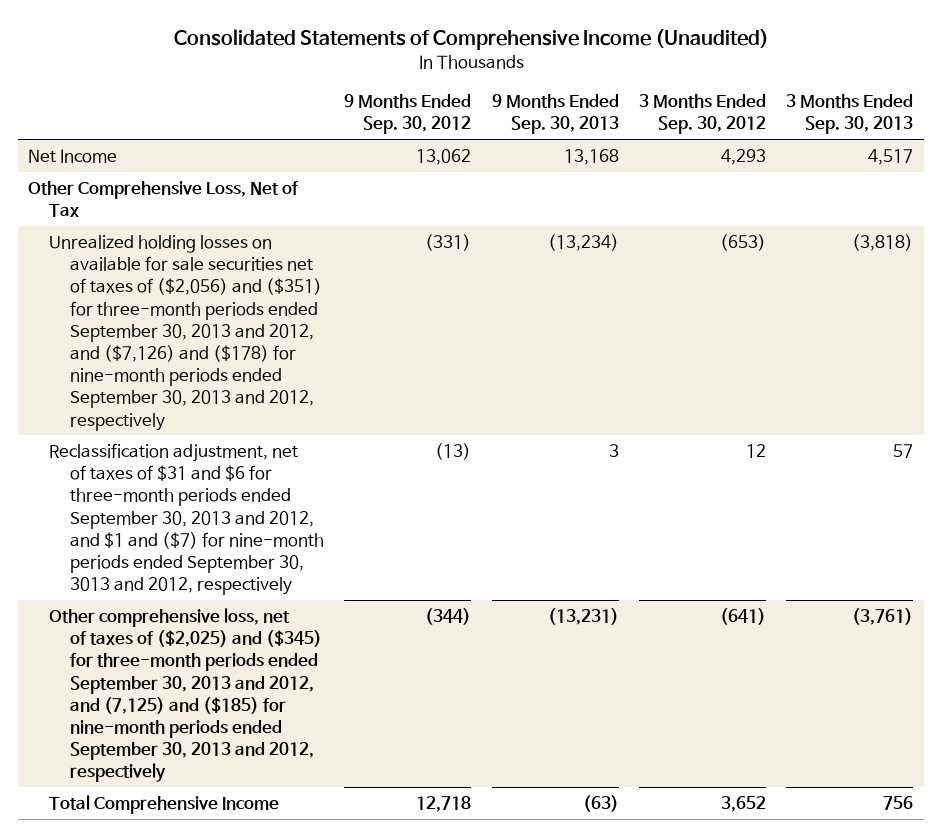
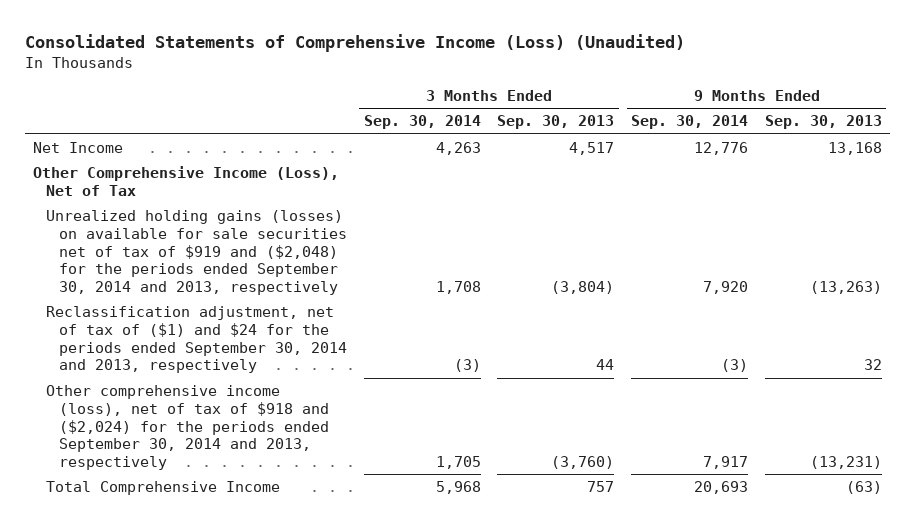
[173,28,769,50] Consolidated Statements of Comprehensive Income (Unaudited) -> [24,34,685,53] Consolidated Statements of Comprehensive Income (Loss) (Unaudited)
[344,94,472,135] 9 Months Ended Sep. 30, 2012 -> none
[638,94,766,135] 3 Months Ended Sep. 30, 2012 -> none
none -> [363,115,481,130] Sep. 30, 2014
none -> [631,115,749,130] Sep. 30, 2014
[28,181,300,218] Other Comprehensive Loss, Net of Tax -> [33,166,340,196] Other Comprehensive Income (Loss), Net of Tax
[48,235,322,431] Unrealized holding losses on available for sale securities net of taxes of ($2,056) and ($351) for three-month periods ended September 30, 2013 and 2012, and ($7,126) and ($178) for nine-month periods ended September 30, 2013 and 2012, respectively -> [46,210,347,296] Unrealized holding gains (losses) on available for sale securities net of tax of $919 and ($2,048) for the periods ended September 30, 2014 and 2013, respectively
[547,234,619,252] (13,234) -> [809,281,882,295] (13,263)
[852,234,914,252] (3,818) -> [551,281,615,295] (3,804)
[48,443,324,596] Reclassification adjustment, net of taxes of $31 and $6 for three-month periods ended September 30, 2013 and 2012, and $1 and ($7) for nine-month periods ended September 30, 3013 and 2012, respectively -> [46,306,347,374] Reclassification adjustment, net of tax of ($1) and $24 for the periods ended September 30, 2014 and 2013, respectively
[608,444,619,458] 3 -> [863,359,882,371] 32
[893,444,914,459] 57 -> [596,359,615,371] 44
[48,608,322,783] Other comprehensive loss, net of taxes of ($2,025) and ($345) for three-month periods ended September 30, 2013 and 2012, and (7,125) and ($185) for nine-month periods ended September 30, 2013 and 2012, respectively -> [46,385,329,471] Other comprehensive income (loss), net of tax of $918 and ($2,024) for the periods ended September 30, 2014 and 2013, respectively
[852,608,914,626] (3,761) -> [551,456,615,470] (3,760)
[883,796,914,811] 756 -> [587,481,615,493] 757

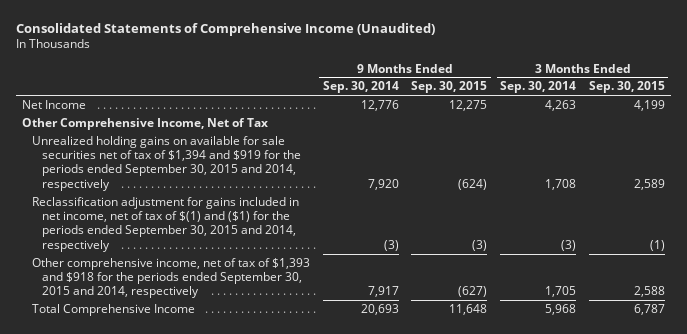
[24,34,685,53] Consolidated Statements of Comprehensive Income (Loss) (Unaudited) -> [15,23,435,37] Consolidated Statements of Comprehensive Income (Unaudited)
[497,115,615,130] Sep. 30, 2013 -> none
[764,115,882,130] Sep. 30, 2013 -> none
none -> [411,81,488,94] Sep. 30, 2015
none -> [589,81,666,94] Sep. 30, 2015
[33,166,340,196] Other Comprehensive Income (Loss), Net of Tax -> [22,117,269,130] Other Comprehensive Income, Net of Tax
[46,210,347,296] Unrealized holding gains (losses) on available for sale securities net of tax of $919 and ($2,048) for the periods ended September 30, 2014 and 2013, respectively -> [31,135,301,191] Unrealized holding gains on available for sale securities net of tax of $1,394 and $919 for the periods ended September 30, 2015 and 2014, respectively
[46,306,347,374] Reclassification adjustment, net of tax of ($1) and $24 for the periods ended September 30, 2014 and 2013, respectively -> [31,196,299,252] Reclassification adjustment for gains included in net income, net of tax of $(1) and ($1) for the periods ended September 30, 2015 and 2014, respectively
[46,385,329,471] Other comprehensive income (loss), net of tax of $918 and ($2,024) for the periods ended September 30, 2014 and 2013, respectively -> [31,257,310,299] Other comprehensive income, net of tax of $1,393 and $918 for the periods ended September 30, 2015 and 2014, respectively

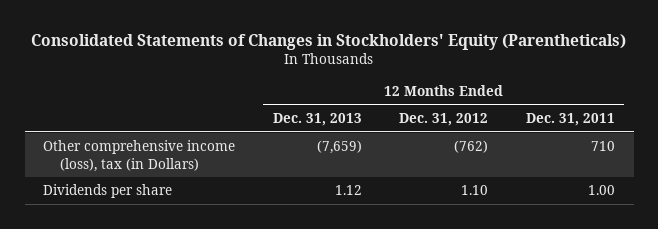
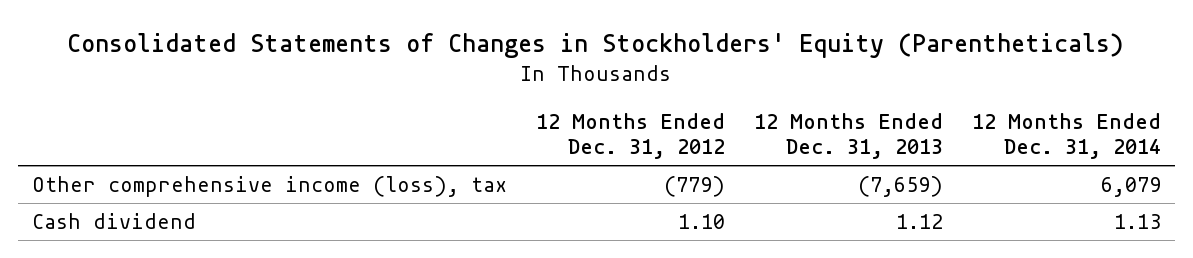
[526,113,616,127] Dec. 31, 2011 -> none
none -> [971,112,1161,160] 12 Months Ended Dec. 31, 2014
[43,140,236,172] Other comprehensive income (loss), tax (in Dollars) -> [32,176,508,198] Other comprehensive income (loss), tax
[454,140,489,154] (762) -> [664,176,726,198] (779)
[43,184,173,199] Dividends per share -> [32,213,197,230] Cash dividend

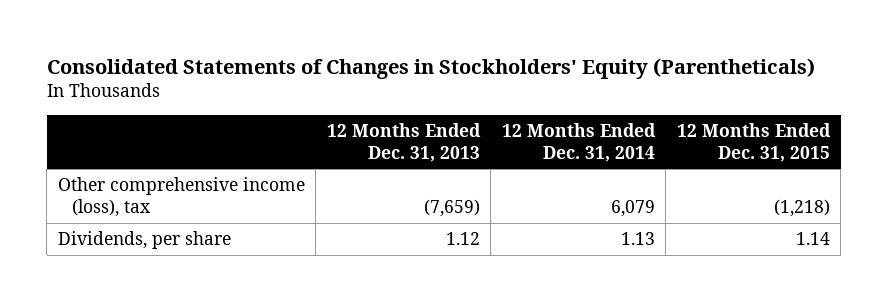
[536,112,726,160] 12 Months Ended Dec. 31, 2012 -> none
none -> [676,122,831,162] 12 Months Ended Dec. 31, 2015
[32,213,197,230] Cash dividend -> [57,231,231,250] Dividends, per share

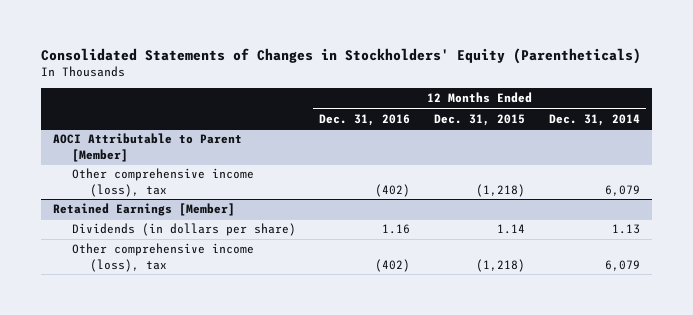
[326,122,481,162] 12 Months Ended Dec. 31, 2013 -> none
none -> [319,113,411,126] Dec. 31, 2016
none -> [52,133,242,162] AOCI Attributable to Parent [Member]
none -> [52,203,235,217] Retained Earnings [Member]
[57,231,231,250] Dividends, per share -> [71,223,296,237] Dividends (in dollars per share)
none -> [71,243,254,272] Other comprehensive income (loss), tax

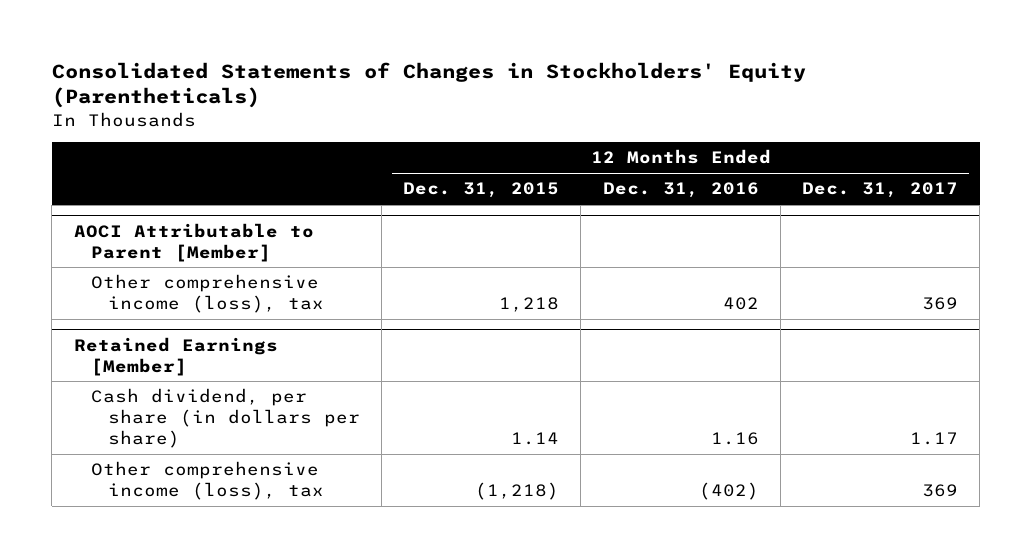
[548,113,640,126] Dec. 31, 2014 -> none
none -> [802,182,959,199] Dec. 31, 2017
[375,183,411,197] (402) -> [722,297,759,311] 402
[476,183,526,197] (1,218) -> [499,297,560,313] 1,218
[71,223,296,237] Dividends (in dollars per share) -> [90,388,360,449] Cash dividend, per share (in dollars per share)

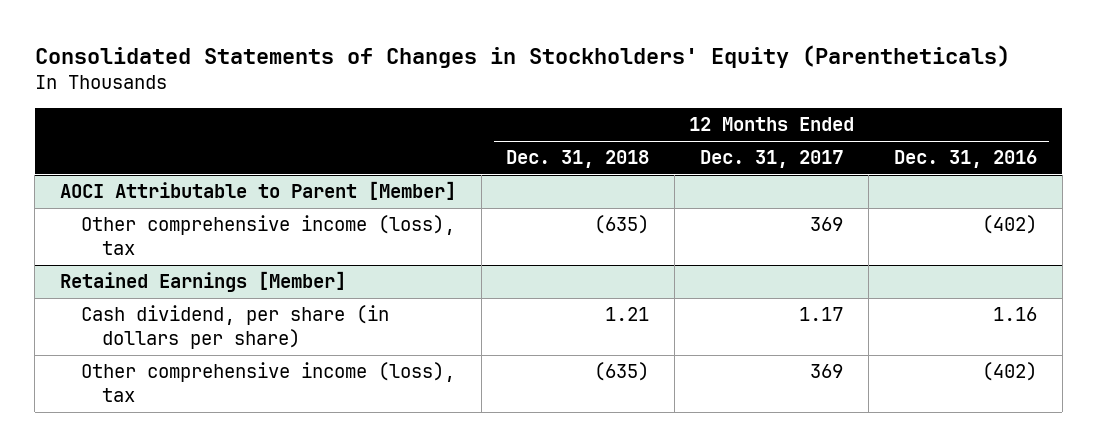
[403,182,560,199] Dec. 31, 2015 -> none
none -> [506,150,650,169] Dec. 31, 2018
[722,297,759,311] 402 -> [981,215,1037,235] (402)

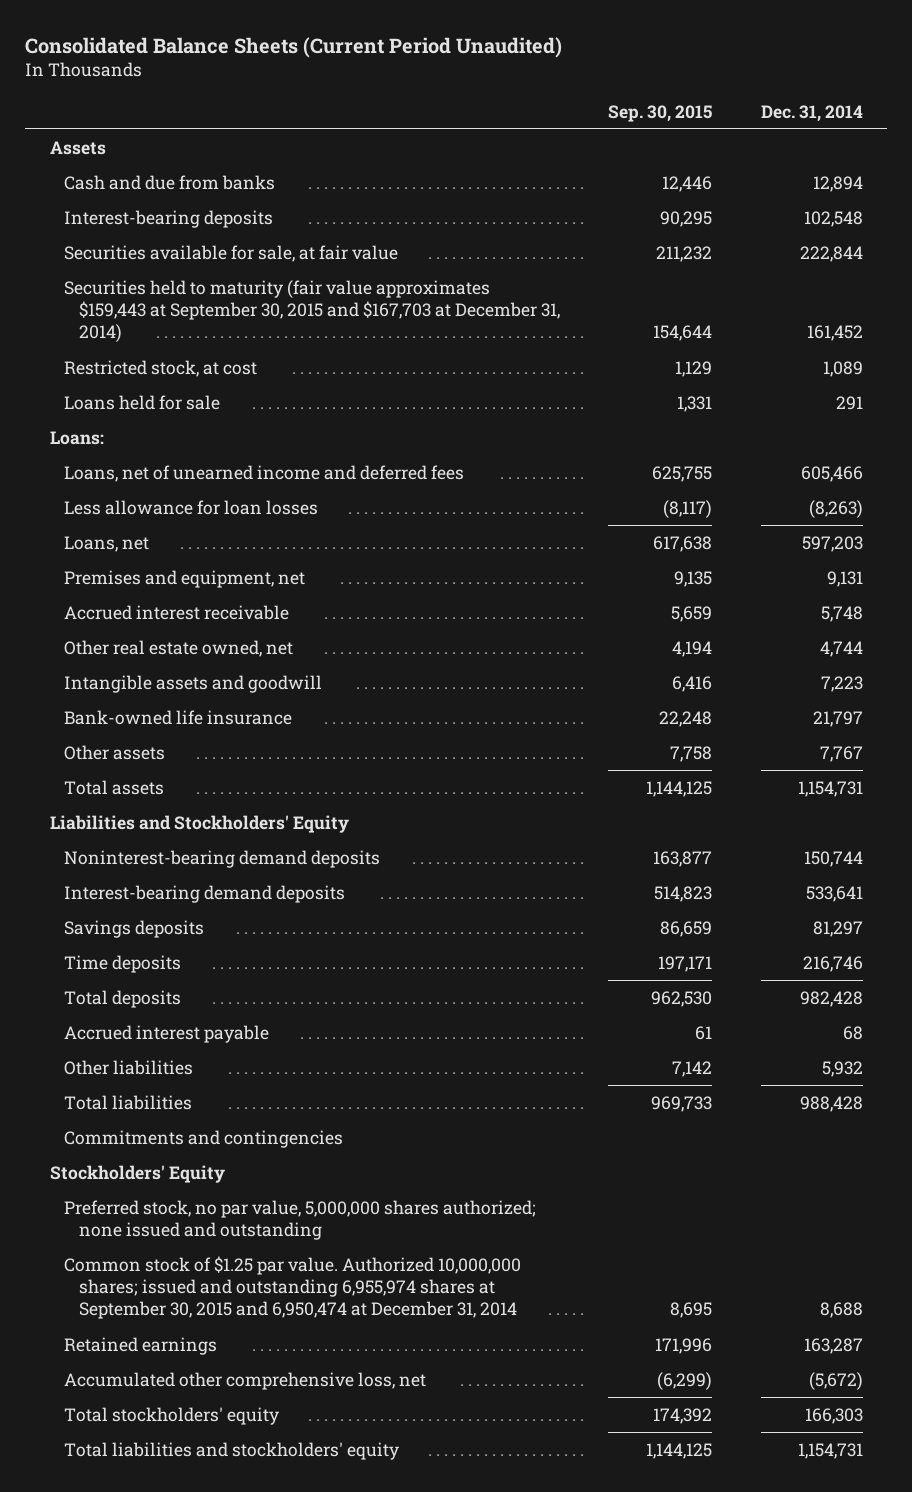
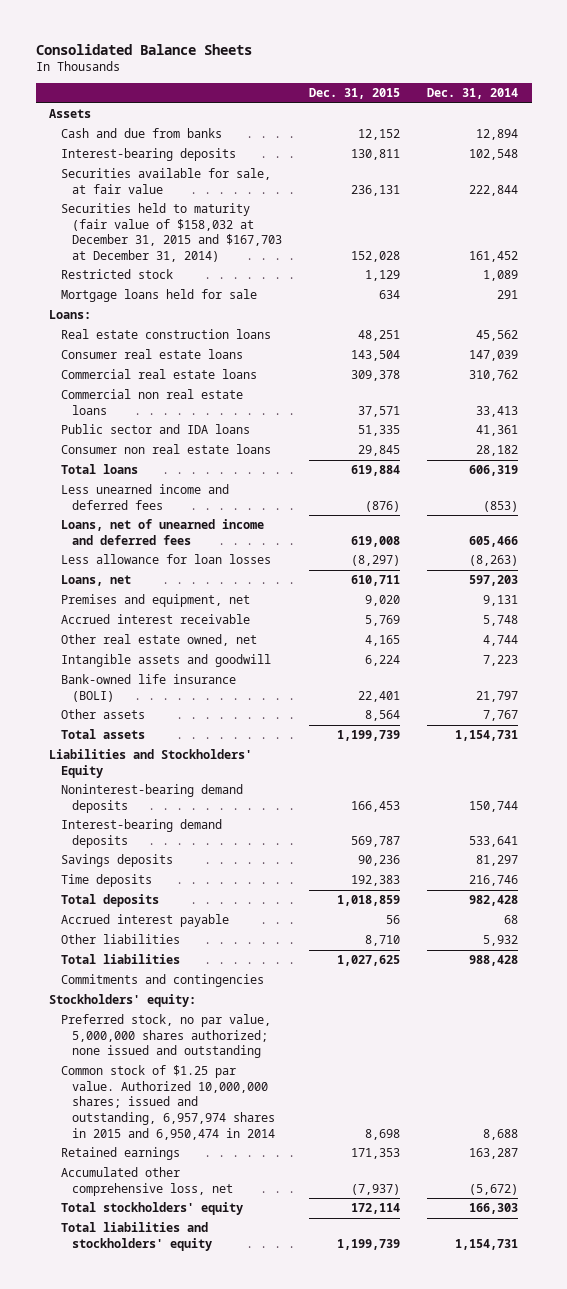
[25,36,563,58] Consolidated Balance Sheets (Current Period Unaudited) -> [35,43,252,55] Consolidated Balance Sheets
[608,104,713,122] Sep. 30, 2015 -> none
none -> [308,88,400,100] Dec. 31, 2015
[64,279,560,343] Securities held to maturity (fair value approximates $159,443 at September 30, 2015 and $167,703 at December 31, 2014) -> [60,203,282,263] Securities held to maturity (fair value of $158,032 at December 31, 2015 and $167,703 at December 31, 2014)
[64,359,258,377] Restricted stock, at cost -> [60,269,173,280] Restricted stock
[64,394,221,410] Loans held for sale -> [60,289,257,303] Mortgage loans held for sale
none -> [60,329,271,340] Real estate construction loans
none -> [60,349,243,360] Consumer real estate loans
none -> [60,369,257,380] Commercial real estate loans
none -> [60,389,243,415] Commercial non real estate loans
none -> [60,424,250,435] Public sector and IDA loans
none -> [60,444,271,455] Consumer non real estate loans
none -> [60,464,138,475] Total loans
none -> [60,484,229,510] Less unearned income and deferred fees
[64,709,293,725] Bank-owned life insurance -> [60,674,236,702] Bank-owned life insurance (BOLI)
[49,1164,225,1183] Stockholders' Equity -> [49,994,197,1008] Stockholders' equity:
[64,1255,522,1320] Common stock of $1.25 par value. Authorized 10,000,000 shares; issued and outstanding 6,955,974 shares at September 30, 2015 and 6,950,474 at December 31, 2014 -> [60,1065,275,1140] Common stock of $1.25 par value. Authorized 10,000,000 shares; issued and outstanding, 6,957,974 shares in 2015 and 6,950,474 in 2014

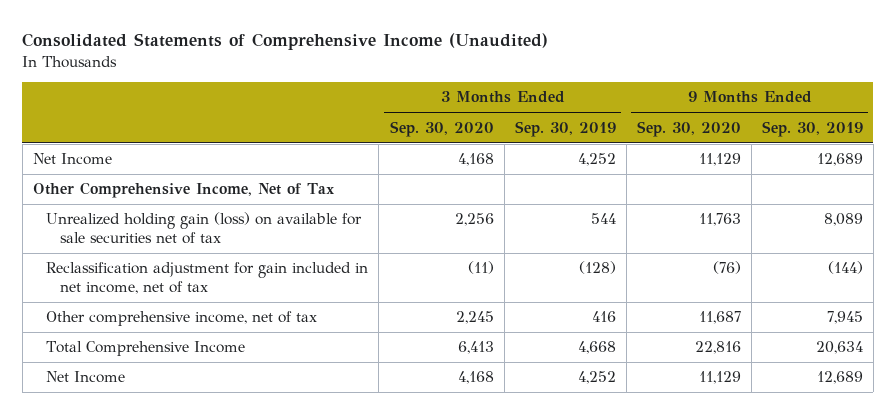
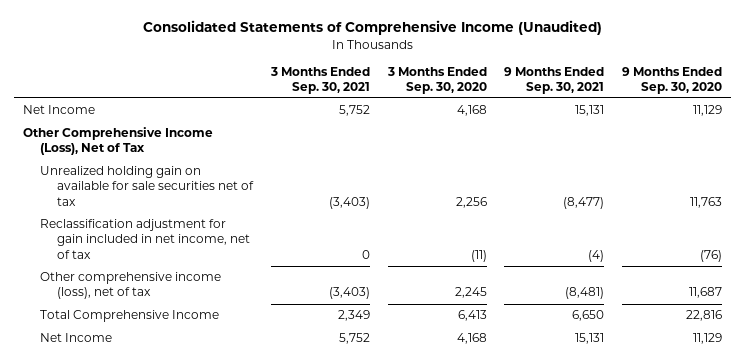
[514,120,616,137] Sep. 30, 2019 -> none
[761,120,863,137] Sep. 30, 2019 -> none
none -> [269,66,370,94] 3 Months Ended Sep. 30, 2021
none -> [504,66,605,94] 9 Months Ended Sep. 30, 2021
[32,182,335,199] Other Comprehensive Income, Net of Tax -> [23,127,214,156] Other Comprehensive Income (Loss), Net of Tax
[46,212,363,245] Unrealized holding gain (loss) on available for sale securities net of tax -> [39,166,254,206] Unrealized holding gain on available for sale securities net of tax
[46,311,318,327] Other comprehensive income, net of tax -> [39,272,221,300] Other comprehensive income (loss), net of tax

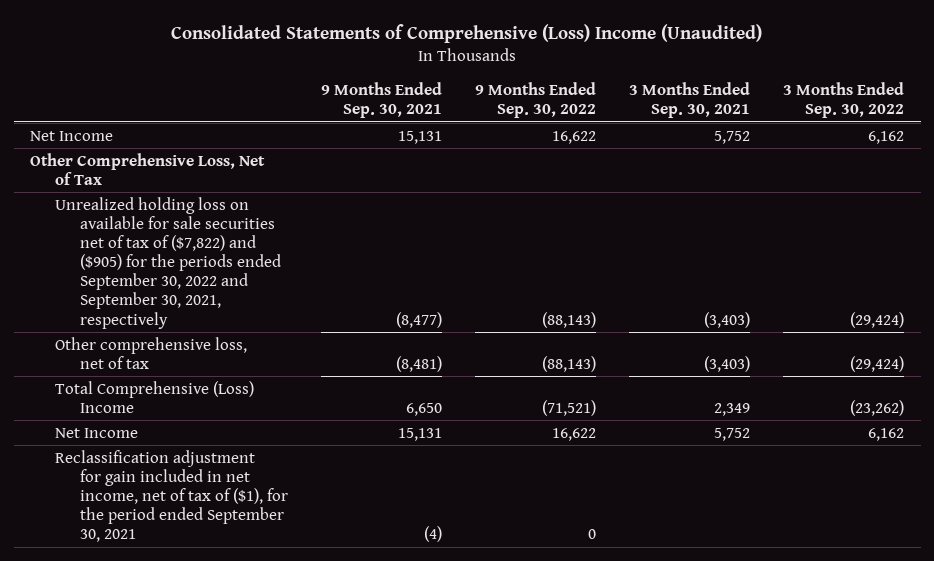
[142,20,602,36] Consolidated Statements of Comprehensive Income (Unaudited) -> [171,24,763,44] Consolidated Statements of Comprehensive (Loss) Income (Unaudited)
[386,66,487,94] 3 Months Ended Sep. 30, 2020 -> none
[622,66,723,94] 9 Months Ended Sep. 30, 2020 -> none
none -> [474,82,596,119] 9 Months Ended Sep. 30, 2022
none -> [783,82,905,119] 3 Months Ended Sep. 30, 2022
[39,219,250,259] Reclassification adjustment for gain included in net income, net of tax -> none
[23,127,214,156] Other Comprehensive Income (Loss), Net of Tax -> [30,152,266,185] Other Comprehensive Loss, Net of Tax
[39,166,254,206] Unrealized holding gain on available for sale securities net of tax -> [54,196,281,329] Unrealized holding loss on available for sale securities net of tax of ($7,822) and ($905) for the periods ended September 30, 2022 and September 30, 2021, respectively
[39,272,221,300] Other comprehensive income (loss), net of tax -> [54,336,247,369] Other comprehensive loss, net of tax
[39,310,219,323] Total Comprehensive Income -> [54,380,254,413] Total Comprehensive (Loss) Income
none -> [54,449,288,543] Reclassification adjustment for gain included in net income, net of tax of ($1), for the period ended September 30, 2021

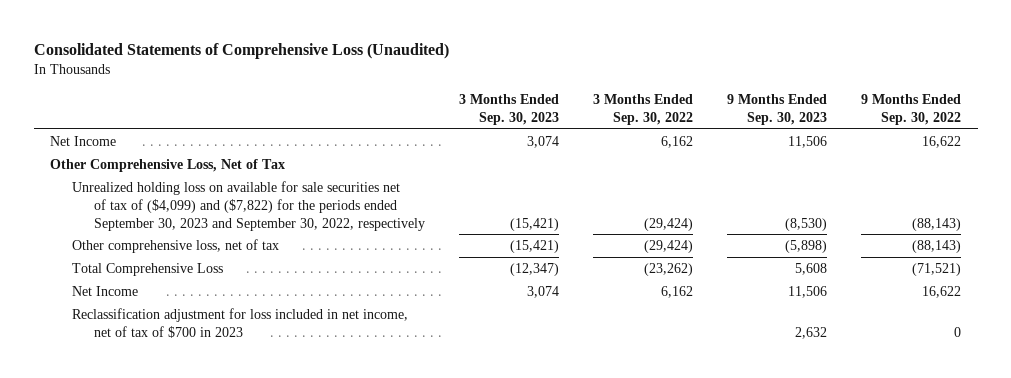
[171,24,763,44] Consolidated Statements of Comprehensive (Loss) Income (Unaudited) -> [33,43,449,60] Consolidated Statements of Comprehensive Loss (Unaudited)
[320,82,442,119] 9 Months Ended Sep. 30, 2021 -> none
[629,82,751,119] 3 Months Ended Sep. 30, 2021 -> none
none -> [459,94,560,126] 3 Months Ended Sep. 30, 2023
none -> [726,94,827,126] 9 Months Ended Sep. 30, 2023
[54,196,281,329] Unrealized holding loss on available for sale securities net of tax of ($7,822) and ($905) for the periods ended September 30, 2022 and September 30, 2021, respectively -> [72,180,426,231] Unrealized holding loss on available for sale securities net of tax of ($4,099) and ($7,822) for the periods ended September 30, 2023 and September 30, 2022, respectively
[54,380,254,413] Total Comprehensive (Loss) Income -> [72,262,224,276] Total Comprehensive Loss
[54,449,288,543] Reclassification adjustment for gain included in net income, net of tax of ($1), for the period ended September 30, 2021 -> [72,307,409,338] Reclassification adjustment for loss included in net income, net of tax of $700 in 2023

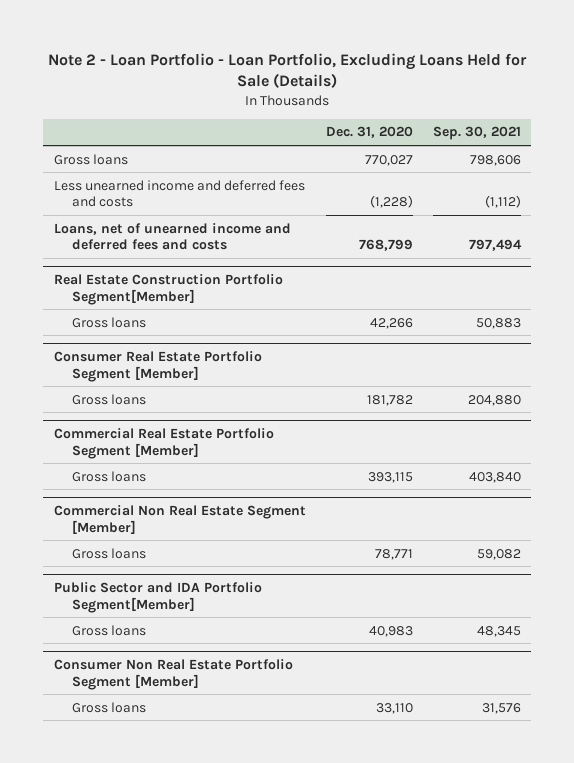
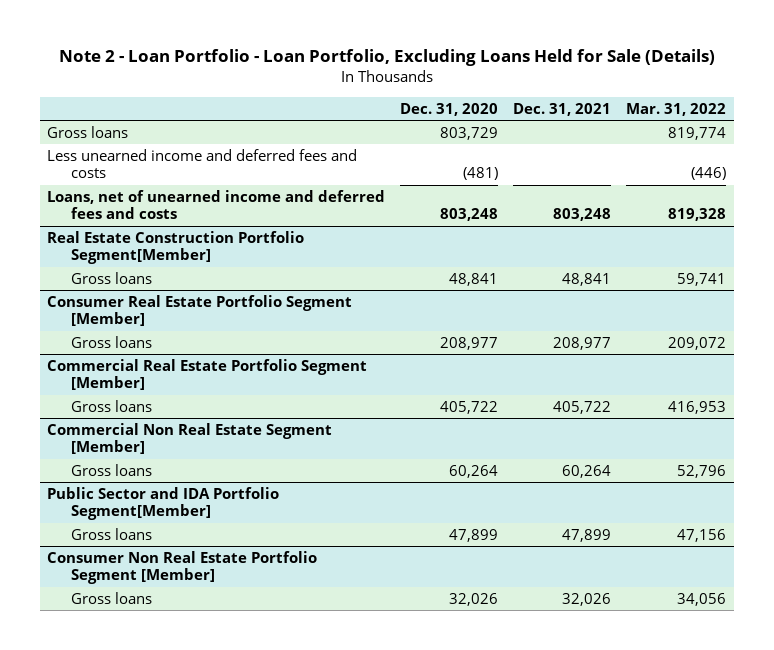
[432,126,521,141] Sep. 30, 2021 -> none
none -> [513,102,612,116] Dec. 31, 2021
none -> [626,102,727,116] Mar. 31, 2022
[364,154,413,166] 770,027 -> [440,126,499,140] 803,729
[369,195,413,209] (1,228) -> [463,167,499,181] (481)
[358,239,413,252] 768,799 -> [440,208,499,222] 803,248
[369,317,413,329] 42,266 -> [449,272,499,286] 48,841
[366,394,413,406] 181,782 -> [440,336,499,350] 208,977
[367,471,413,483] 393,115 -> [440,400,499,414] 405,722
[374,548,413,560] 78,771 -> [449,464,499,478] 60,264
[368,625,413,637] 40,983 -> [449,528,499,542] 47,899
[375,702,413,714] 33,110 -> [449,592,499,606] 32,026

